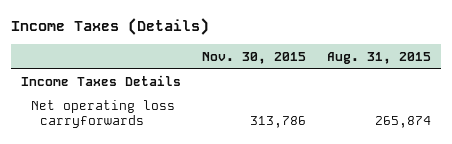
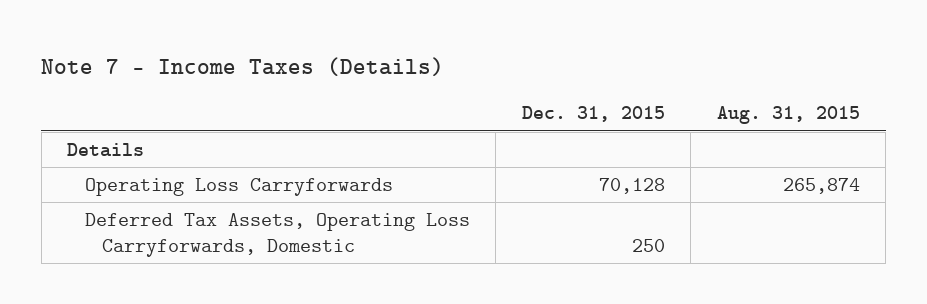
[11,18,210,36] Income Taxes (Details) -> [41,57,445,77] Note 7 - Income Taxes (Details)
[202,51,307,64] Nov. 30, 2015 -> none
none -> [521,106,665,123] Dec. 31, 2015
[21,74,182,86] Income Taxes Details -> none
none -> [67,143,145,158] Details
[30,99,175,129] Net operating loss carryforwards -> [84,178,393,197] Operating Loss Carryforwards
none -> [84,213,470,257] Deferred Tax Assets, Operating Loss Carryforwards, Domestic

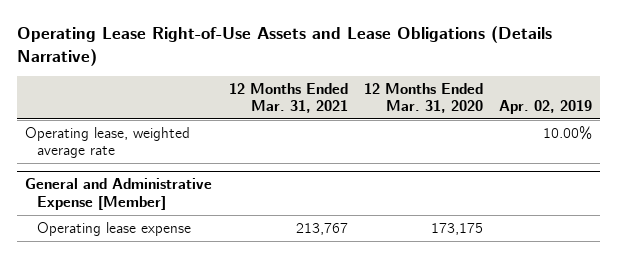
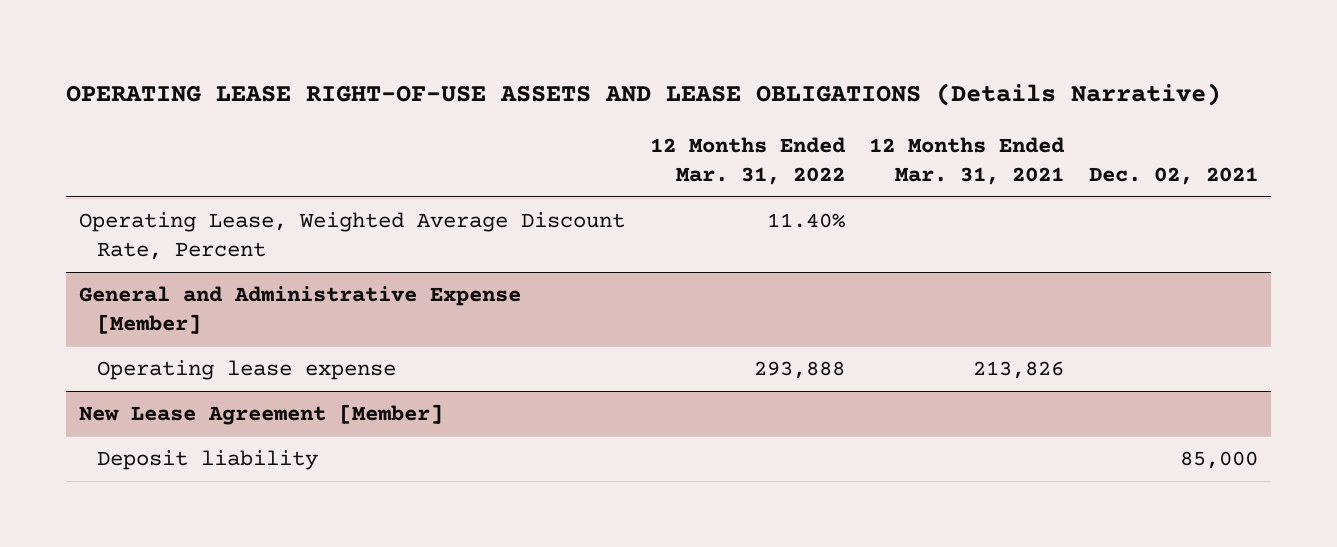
[17,26,553,66] Operating Lease Right-of-Use Assets and Lease Obligations (Details Narrative) -> [66,82,1222,106] OPERATING LEASE RIGHT-OF-USE ASSETS AND LEASE OBLIGATIONS (Details Narrative)
[363,82,483,114] 12 Months Ended Mar. 31, 2020 -> none
[498,100,592,115] Apr. 02, 2019 -> none
none -> [649,136,846,185] 12 Months Ended Mar. 31, 2022
none -> [1089,166,1259,185] Dec. 02, 2021
[25,126,191,159] Operating lease, weighted average rate -> [78,211,625,260] Operating Lease, Weighted Average Discount Rate, Percent
[295,222,348,235] 213,767 -> [973,360,1065,379] 213,826
none -> [78,403,443,425] New Lease Agreement [Member]
none -> [97,449,319,470] Deposit liability

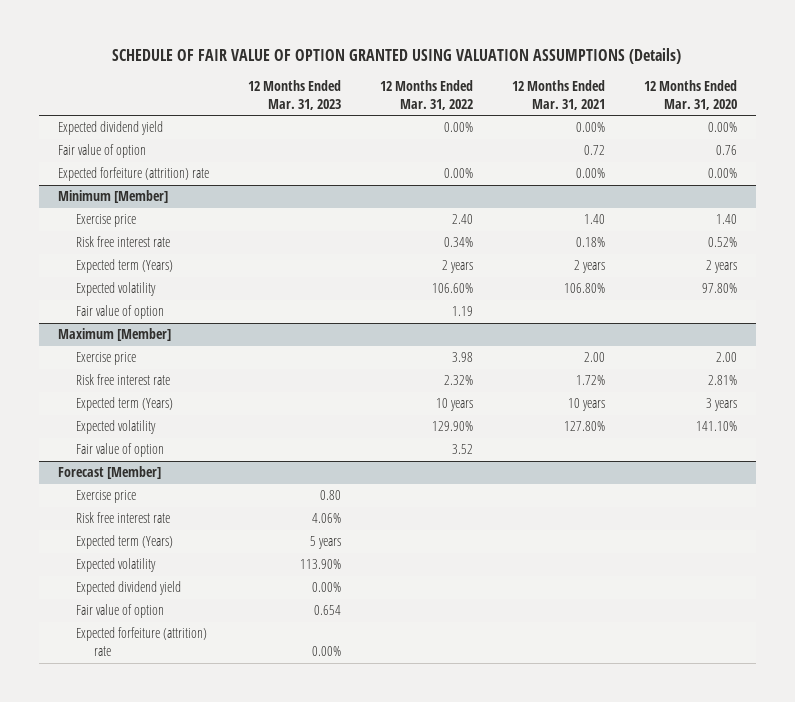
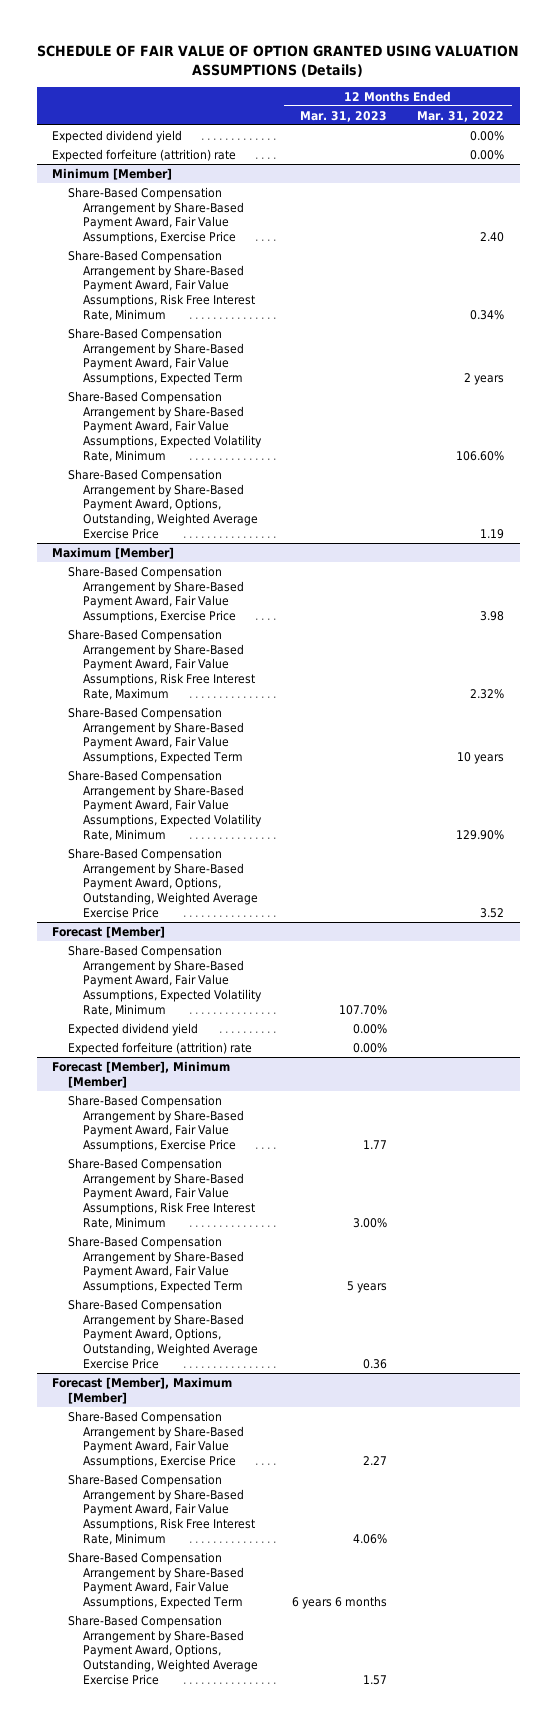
[511,79,605,110] 12 Months Ended Mar. 31, 2021 -> none
[643,79,737,110] 12 Months Ended Mar. 31, 2020 -> none
[58,144,147,159] Fair value of option -> none
[75,214,136,228] Exercise price -> [67,186,245,245] Share-Based Compensation Arrangement by Share-Based Payment Award, Fair Value Assumptions, Exercise Price
[75,236,170,248] Risk free interest rate -> [67,249,256,322] Share-Based Compensation Arrangement by Share-Based Payment Award, Fair Value Assumptions, Risk Free Interest Rate, Minimum
[75,259,173,274] Expected term (Years) -> [67,327,245,386] Share-Based Compensation Arrangement by Share-Based Payment Award, Fair Value Assumptions, Expected Term
[75,282,156,297] Expected volatility -> [67,390,263,463] Share-Based Compensation Arrangement by Share-Based Payment Award, Fair Value Assumptions, Expected Volatility Rate, Minimum
[75,305,164,320] Fair value of option -> [67,468,259,540] Share-Based Compensation Arrangement by Share-Based Payment Award, Options, Outstanding, Weighted Average Exercise Price
[75,352,136,366] Exercise price -> [67,565,245,624] Share-Based Compensation Arrangement by Share-Based Payment Award, Fair Value Assumptions, Exercise Price
[75,374,170,386] Risk free interest rate -> [67,628,256,701] Share-Based Compensation Arrangement by Share-Based Payment Award, Fair Value Assumptions, Risk Free Interest Rate, Maximum
[75,397,173,412] Expected term (Years) -> [67,706,245,765] Share-Based Compensation Arrangement by Share-Based Payment Award, Fair Value Assumptions, Expected Term
[75,420,156,435] Expected volatility -> [67,769,263,842] Share-Based Compensation Arrangement by Share-Based Payment Award, Fair Value Assumptions, Expected Volatility Rate, Minimum
[75,443,164,458] Fair value of option -> [67,847,259,919] Share-Based Compensation Arrangement by Share-Based Payment Award, Options, Outstanding, Weighted Average Exercise Price
[75,490,136,504] Exercise price -> none
[75,512,170,524] Risk free interest rate -> none
[75,535,173,550] Expected term (Years) -> none
[75,558,156,573] Expected volatility -> none
none -> [67,944,263,1017] Share-Based Compensation Arrangement by Share-Based Payment Award, Fair Value Assumptions, Expected Volatility Rate, Minimum
[75,604,164,619] Fair value of option -> none
none -> [52,1060,231,1088] Forecast [Member], Minimum [Member]
none -> [67,1094,245,1153] Share-Based Compensation Arrangement by Share-Based Payment Award, Fair Value Assumptions, Exercise Price
none -> [67,1157,256,1230] Share-Based Compensation Arrangement by Share-Based Payment Award, Fair Value Assumptions, Risk Free Interest Rate, Minimum
none -> [67,1235,245,1294] Share-Based Compensation Arrangement by Share-Based Payment Award, Fair Value Assumptions, Expected Term
none -> [67,1298,259,1370] Share-Based Compensation Arrangement by Share-Based Payment Award, Options, Outstanding, Weighted Average Exercise Price
none -> [52,1376,233,1404] Forecast [Member], Maximum [Member]
none -> [67,1410,245,1469] Share-Based Compensation Arrangement by Share-Based Payment Award, Fair Value Assumptions, Exercise Price
none -> [67,1473,256,1546] Share-Based Compensation Arrangement by Share-Based Payment Award, Fair Value Assumptions, Risk Free Interest Rate, Minimum
none -> [67,1551,245,1610] Share-Based Compensation Arrangement by Share-Based Payment Award, Fair Value Assumptions, Expected Term
none -> [67,1614,259,1686] Share-Based Compensation Arrangement by Share-Based Payment Award, Options, Outstanding, Weighted Average Exercise Price

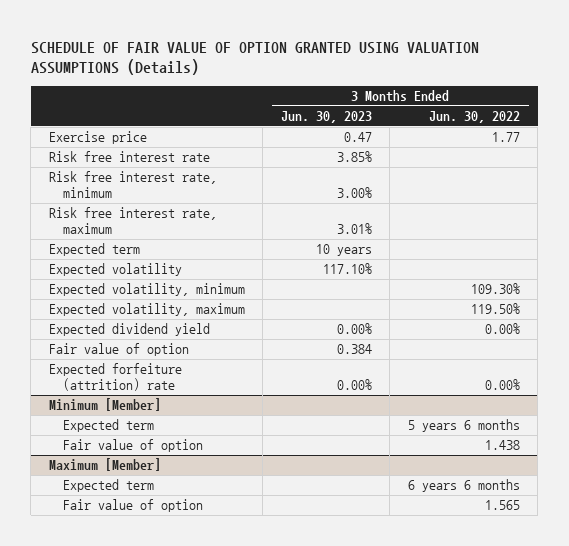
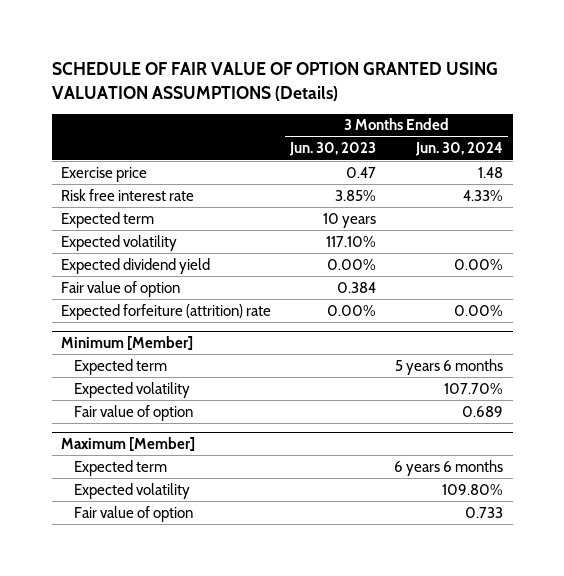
[428,110,520,123] Jun. 30, 2022 -> none
none -> [415,142,504,157] Jun. 30, 2024
[48,171,217,198] Risk free interest rate, minimum -> none
[48,207,217,234] Risk free interest rate, maximum -> none
[48,283,245,297] Expected volatility, minimum -> none
[48,303,245,317] Expected volatility, maximum -> none
none -> [73,381,190,398] Expected volatility
none -> [73,482,190,499] Expected volatility

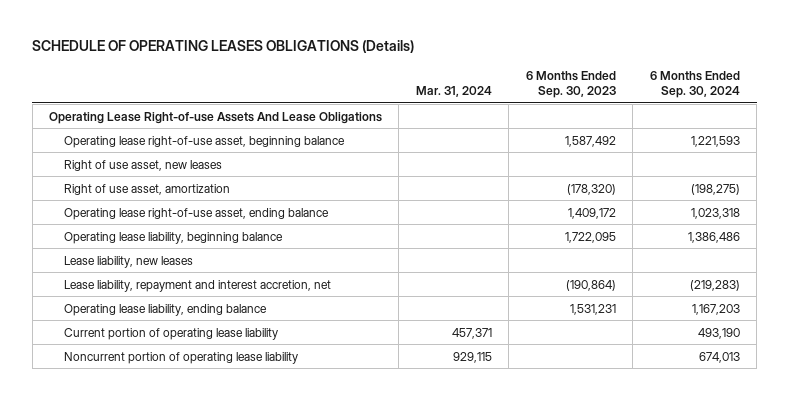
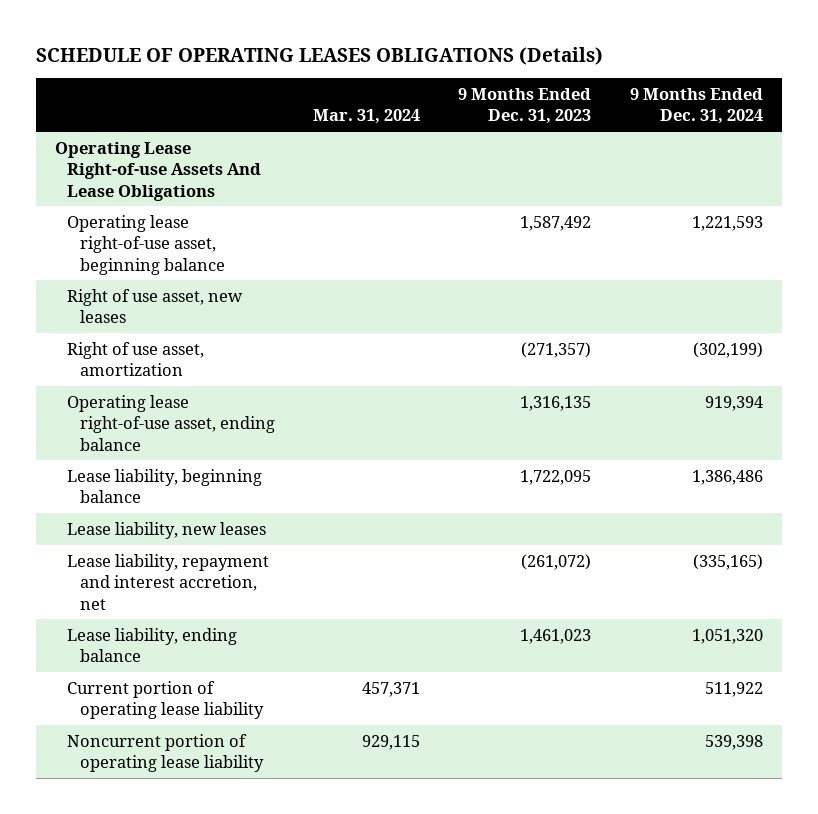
[525,70,616,99] 6 Months Ended Sep. 30, 2023 -> none
[649,70,740,99] 6 Months Ended Sep. 30, 2024 -> none
none -> [458,88,592,125] 9 Months Ended Dec. 31, 2023
none -> [629,88,763,125] 9 Months Ended Dec. 31, 2024
[63,231,283,244] Operating lease liability, beginning balance -> [67,468,263,504] Lease liability, beginning balance
[63,303,267,316] Operating lease liability, ending balance -> [67,627,238,663] Lease liability, ending balance

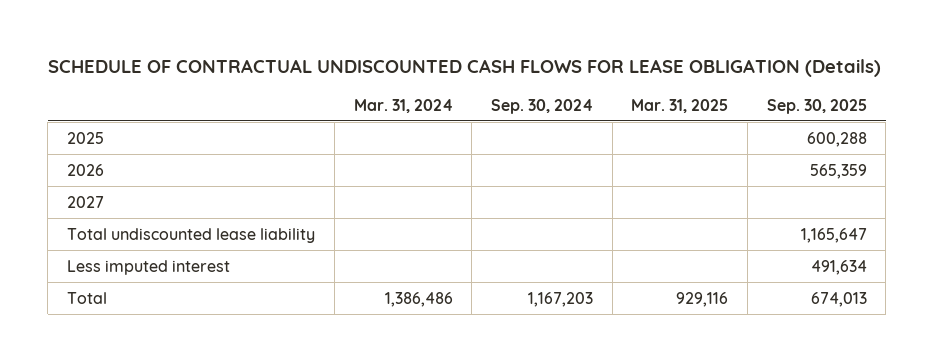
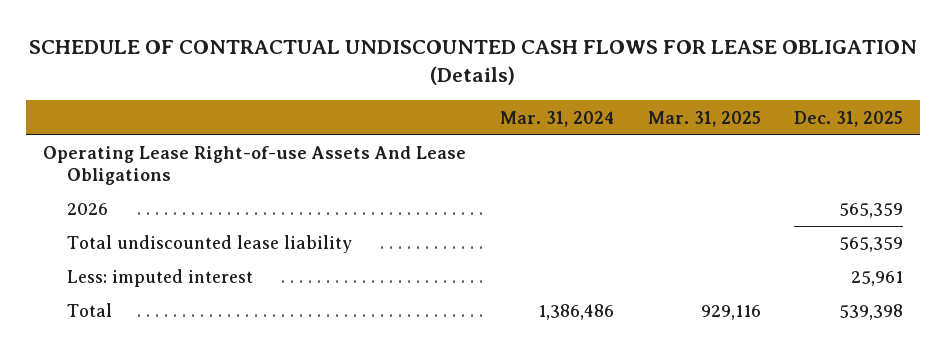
[490,98,593,114] Sep. 30, 2024 -> none
[766,98,867,114] Sep. 30, 2025 -> none
none -> [794,110,904,127] Dec. 31, 2025
[67,131,105,144] 2025 -> none
none -> [43,146,467,186] Operating Lease Right-of-use Assets And Lease Obligations
[67,195,105,208] 2027 -> none
[67,259,231,275] Less imputed interest -> [67,269,254,288] Less: imputed interest

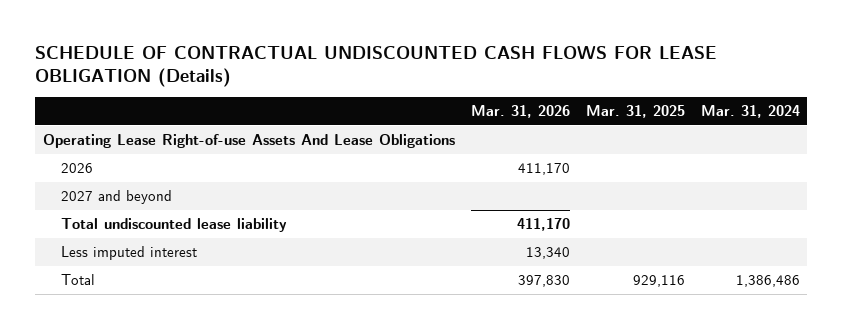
[794,110,904,127] Dec. 31, 2025 -> none
none -> [471,105,571,119] Mar. 31, 2026
none -> [61,190,173,205] 2027 and beyond
[67,269,254,288] Less: imputed interest -> [61,246,198,261] Less imputed interest

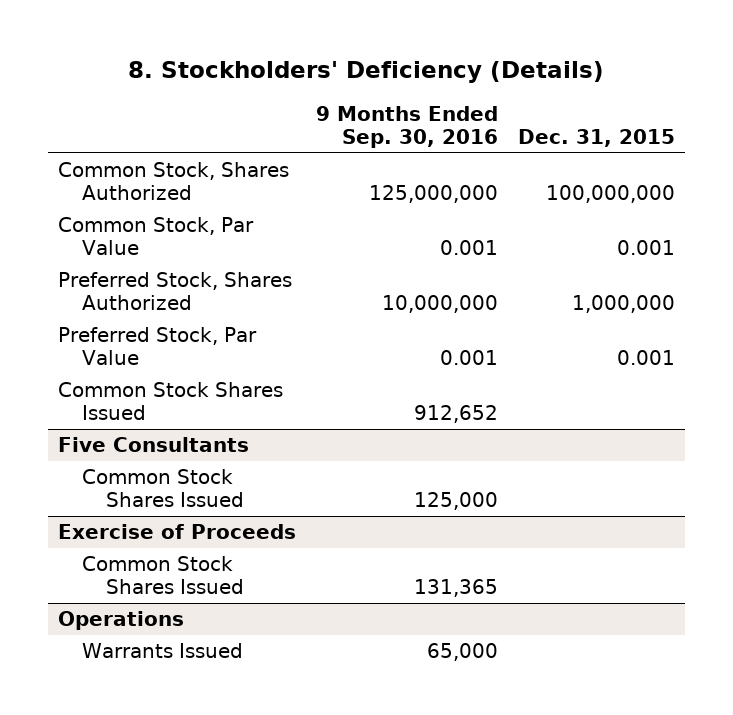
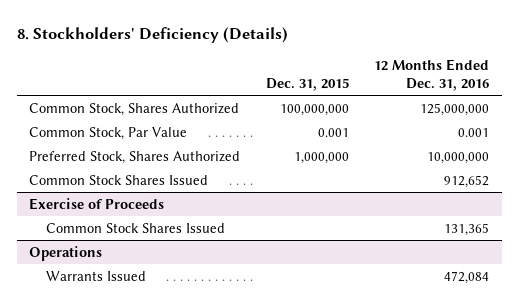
[315,105,498,148] 9 Months Ended Sep. 30, 2016 -> none
none -> [373,59,489,92] 12 Months Ended Dec. 31, 2016
[58,327,258,365] Preferred Stock, Par Value -> none
[58,437,250,453] Five Consultants -> none
[81,469,244,507] Common Stock Shares Issued -> none

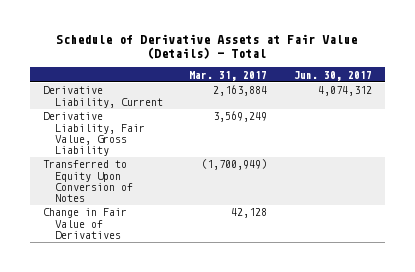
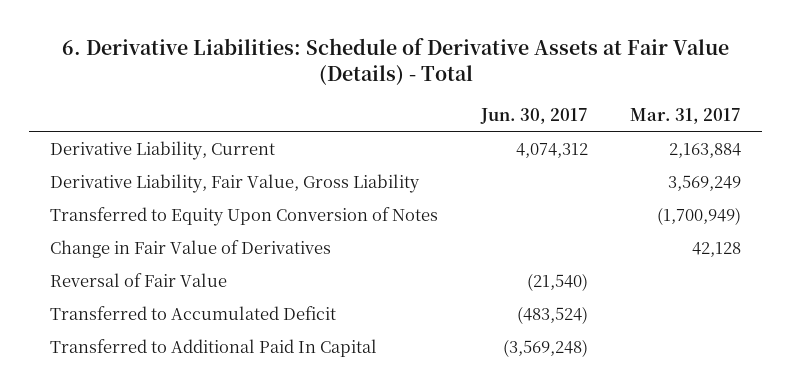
[56,34,358,60] Schedule of Derivative Assets at Fair Value (Details) - Total -> [61,38,729,86] 6. Derivative Liabilities: Schedule of Derivative Assets at Fair Value (Details) - Total
none -> [50,272,228,287] Reversal of Fair Value
none -> [50,305,337,320] Transferred to Accumulated Deficit
none -> [50,338,378,357] Transferred to Additional Paid In Capital

